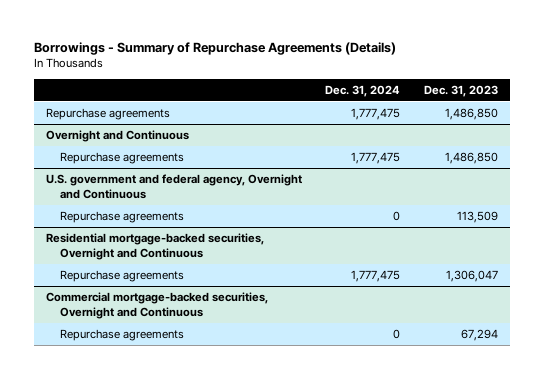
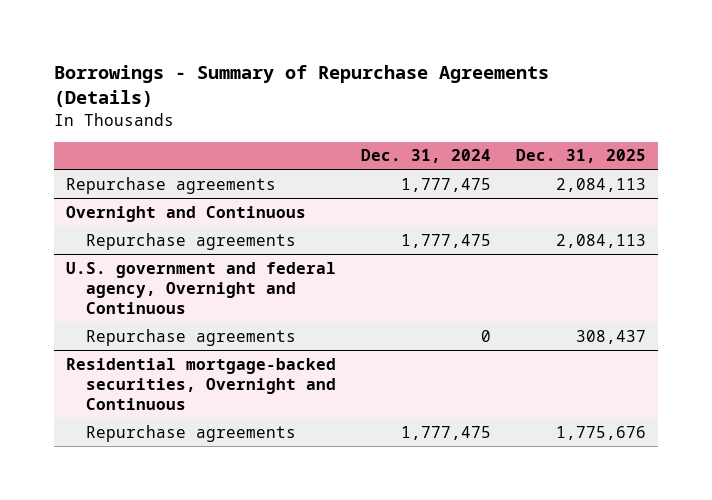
[423,84,498,97] Dec. 31, 2023 -> none
none -> [515,149,646,164] Dec. 31, 2025
[45,292,268,319] Commercial mortgage-backed securities, Overnight and Continuous -> none
[60,329,185,342] Repurchase agreements -> none

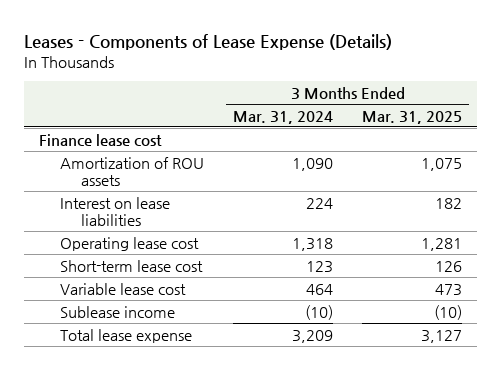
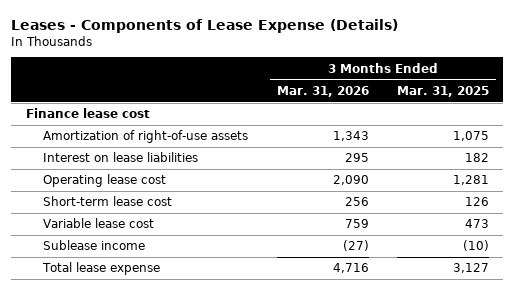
[233,110,334,124] Mar. 31, 2024 -> none
none -> [276,86,369,98] Mar. 31, 2026
[59,156,204,187] Amortization of ROU assets -> [43,130,249,144] Amortization of right-of-use assets

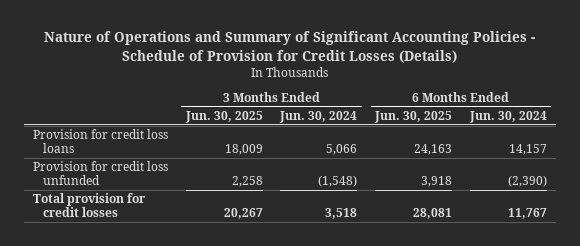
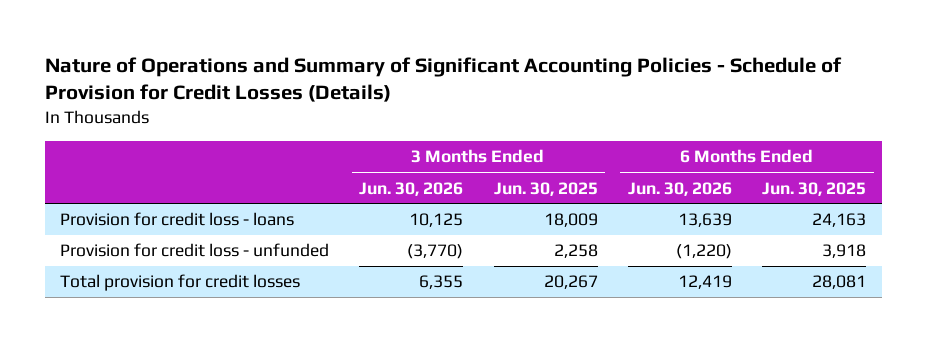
[279,111,358,124] Jun. 30, 2024 -> none
[468,111,547,124] Jun. 30, 2024 -> none
none -> [359,181,464,196] Jun. 30, 2026
none -> [627,181,732,196] Jun. 30, 2026
[33,129,169,154] Provision for credit loss loans -> [59,212,294,227] Provision for credit loss - loans
[33,161,169,186] Provision for credit loss unfunded -> [59,243,329,258] Provision for credit loss - unfunded

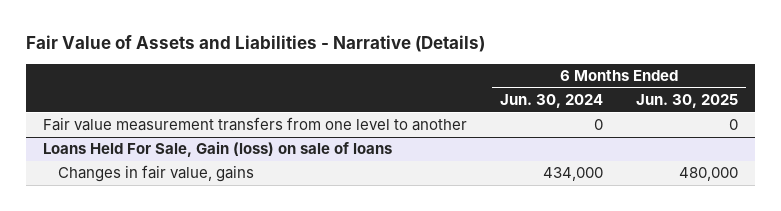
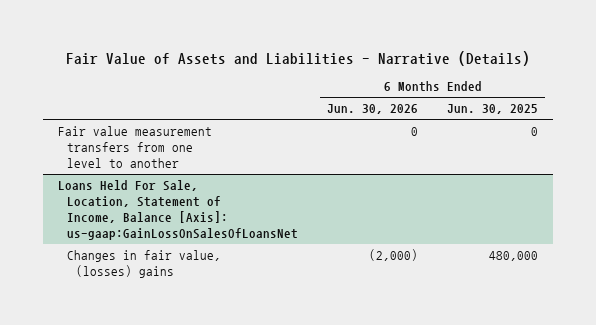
[499,94,603,109] Jun. 30, 2024 -> none
none -> [327,104,419,115] Jun. 30, 2026
[42,141,392,158] Loans Held For Sale, Gain (loss) on sale of loans -> none
none -> [57,179,299,241] Loans Held For Sale, Location, Statement of Income, Balance [Axis]: us-gaap:GainLossOnSalesOfLoansNet
[58,165,255,183] Changes in fair value, gains -> [67,249,222,279] Changes in fair value, (losses) gains

